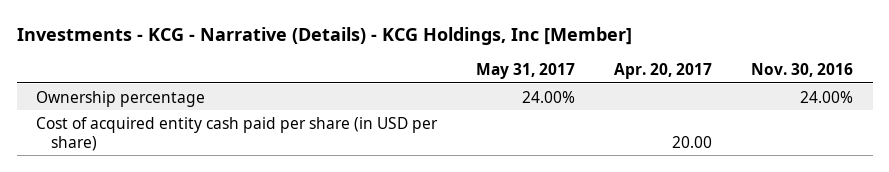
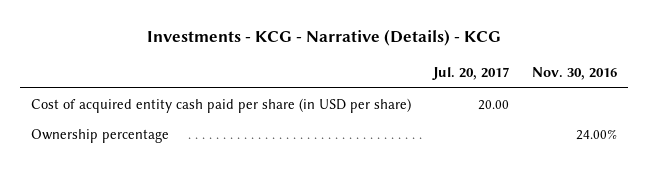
[16,27,632,46] Investments - KCG - Narrative (Details) - KCG Holdings, Inc [Member] -> [146,29,501,47] Investments - KCG - Narrative (Details) - KCG
[476,63,576,80] May 31, 2017 -> none
[614,63,713,80] Apr. 20, 2017 -> none
none -> [432,67,510,81] Jul. 20, 2017
[36,90,206,107] Ownership percentage -> [30,129,169,144] Ownership percentage

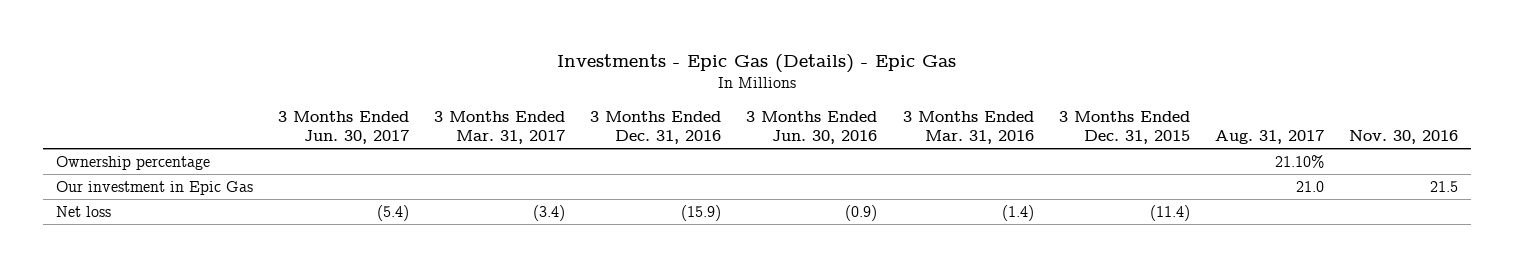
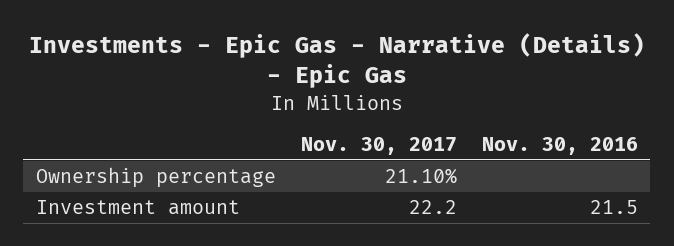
[556,54,956,74] Investments - Epic Gas (Details) - Epic Gas -> [28,33,645,89] Investments - Epic Gas - Narrative (Details) - Epic Gas
[277,110,409,145] 3 Months Ended Jun. 30, 2017 -> none
[433,110,565,145] 3 Months Ended Mar. 31, 2017 -> none
[590,110,722,145] 3 Months Ended Dec. 31, 2016 -> none
[746,110,878,145] 3 Months Ended Jun. 30, 2016 -> none
[902,110,1034,145] 3 Months Ended Mar. 31, 2016 -> none
[1058,110,1190,145] 3 Months Ended Dec. 31, 2015 -> none
[1214,130,1324,145] Aug. 31, 2017 -> none
none -> [300,137,457,156] Nov. 30, 2017
[55,205,111,217] Net loss -> none
[55,180,253,195] Our investment in Epic Gas -> [35,200,240,216] Investment amount

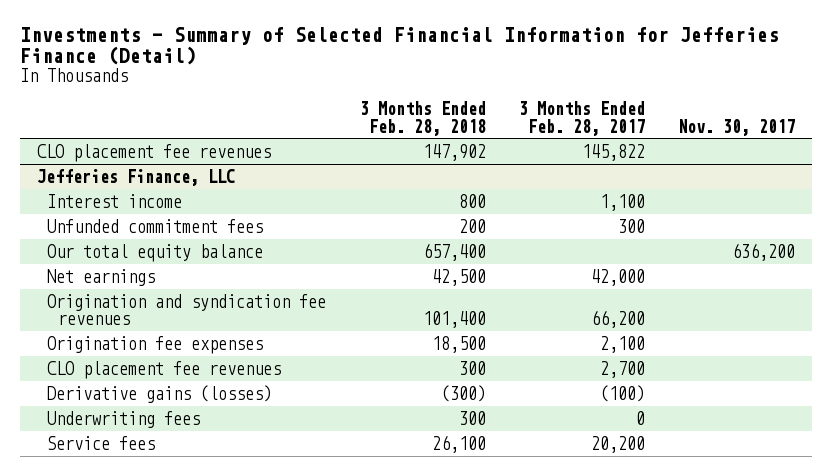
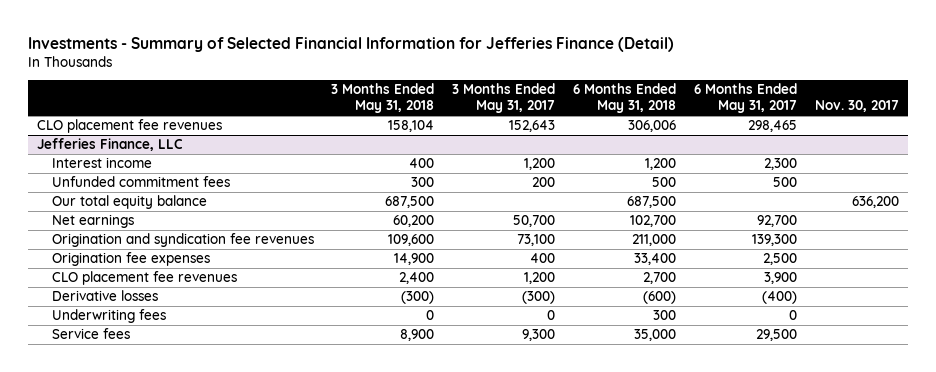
[359,100,486,136] 3 Months Ended Feb. 28, 2018 -> none
[519,100,646,136] 3 Months Ended Feb. 28, 2017 -> none
none -> [331,83,435,114] 3 Months Ended May 31, 2018
none -> [452,83,556,114] 3 Months Ended May 31, 2017
none -> [573,83,677,114] 6 Months Ended May 31, 2018
none -> [694,83,798,114] 6 Months Ended May 31, 2017
[47,384,273,403] Derivative gains (losses) -> [51,290,158,302] Derivative losses

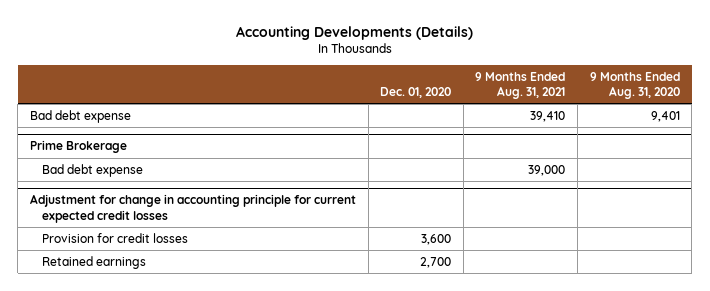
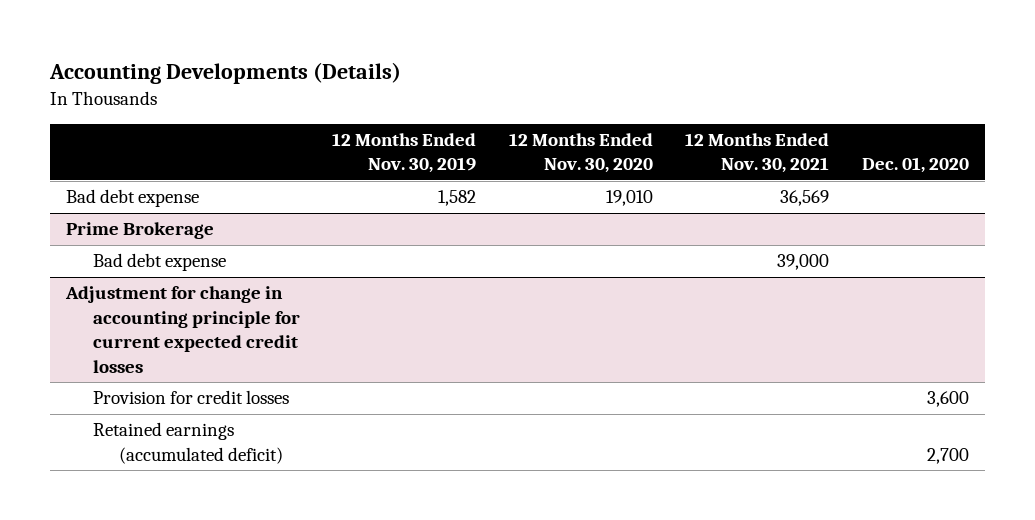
[475,71,566,100] 9 Months Ended Aug. 31, 2021 -> none
[589,71,680,100] 9 Months Ended Aug. 31, 2020 -> none
none -> [332,132,477,174] 12 Months Ended Nov. 30, 2019
none -> [508,132,653,174] 12 Months Ended Nov. 30, 2020
none -> [685,132,830,174] 12 Months Ended Nov. 30, 2021
[41,255,146,269] Retained earnings -> [92,422,284,464] Retained earnings (accumulated deficit)

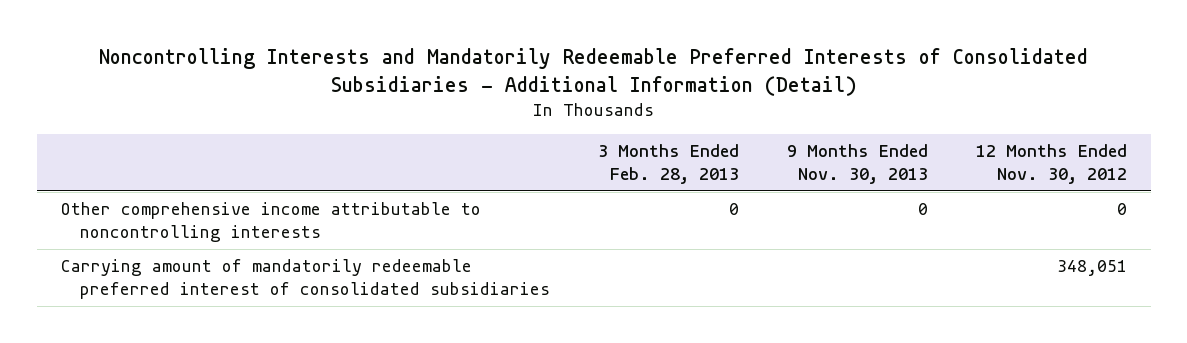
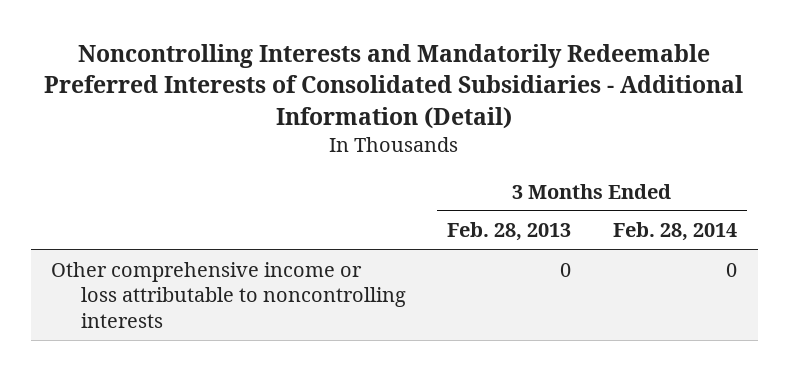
[786,144,928,185] 9 Months Ended Nov. 30, 2013 -> none
[975,144,1127,185] 12 Months Ended Nov. 30, 2012 -> none
none -> [612,222,737,242] Feb. 28, 2014
[60,258,550,300] Carrying amount of mandatorily redeemable preferred interest of consolidated subsidiaries -> none
[60,201,481,243] Other comprehensive income attributable to noncontrolling interests -> [51,261,406,329] Other comprehensive income or loss attributable to noncontrolling interests

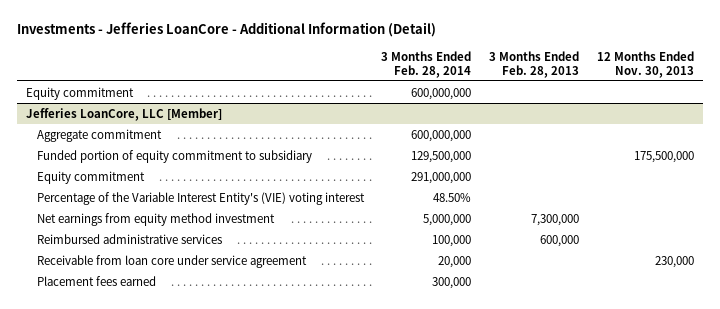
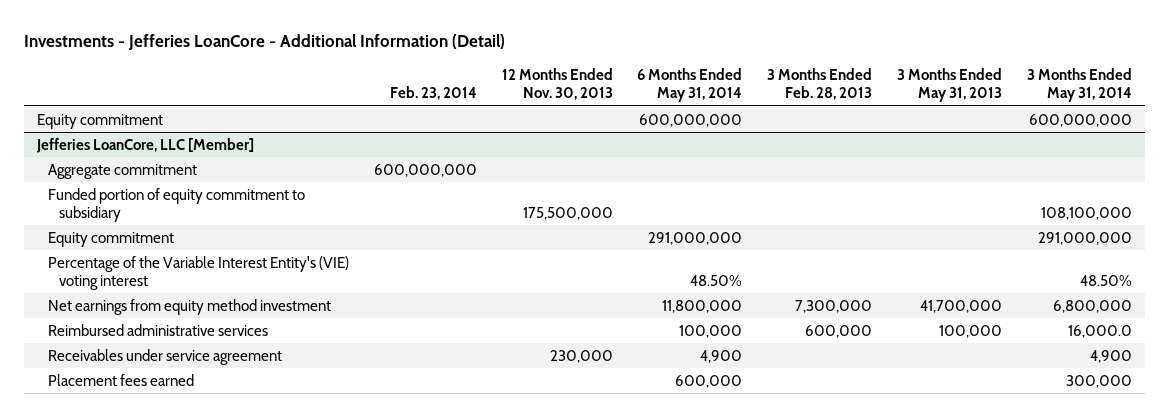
[381,50,472,78] 3 Months Ended Feb. 28, 2014 -> none
none -> [389,86,477,101] Feb. 23, 2014
none -> [637,68,743,103] 6 Months Ended May 31, 2014
none -> [897,68,1003,103] 3 Months Ended May 31, 2013
none -> [1027,68,1133,103] 3 Months Ended May 31, 2014
[36,254,307,268] Receivable from loan core under service agreement -> [47,348,282,365] Receivables under service agreement

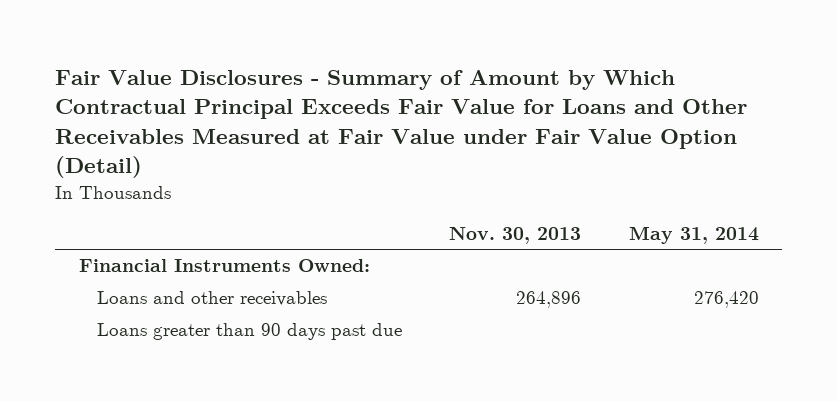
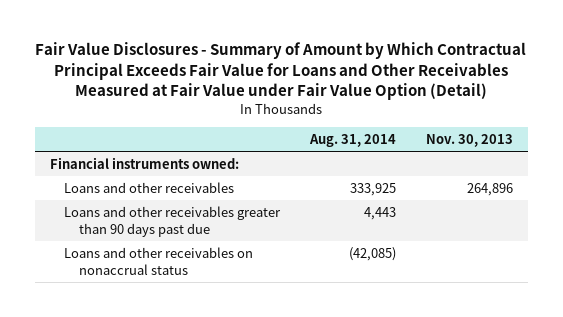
[628,226,759,245] May 31, 2014 -> none
none -> [309,133,397,147] Aug. 31, 2014
[78,259,370,273] Financial Instruments Owned: -> [49,157,239,170] Financial instruments owned:
[97,323,403,341] Loans greater than 90 days past due -> [64,206,282,237] Loans and other receivables greater than 90 days past due
none -> [64,247,254,275] Loans and other receivables on nonaccrual status

